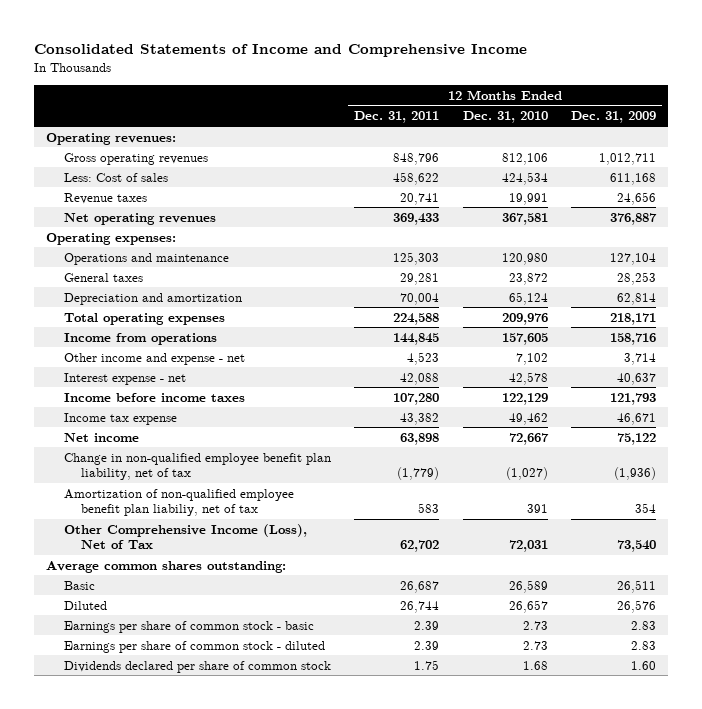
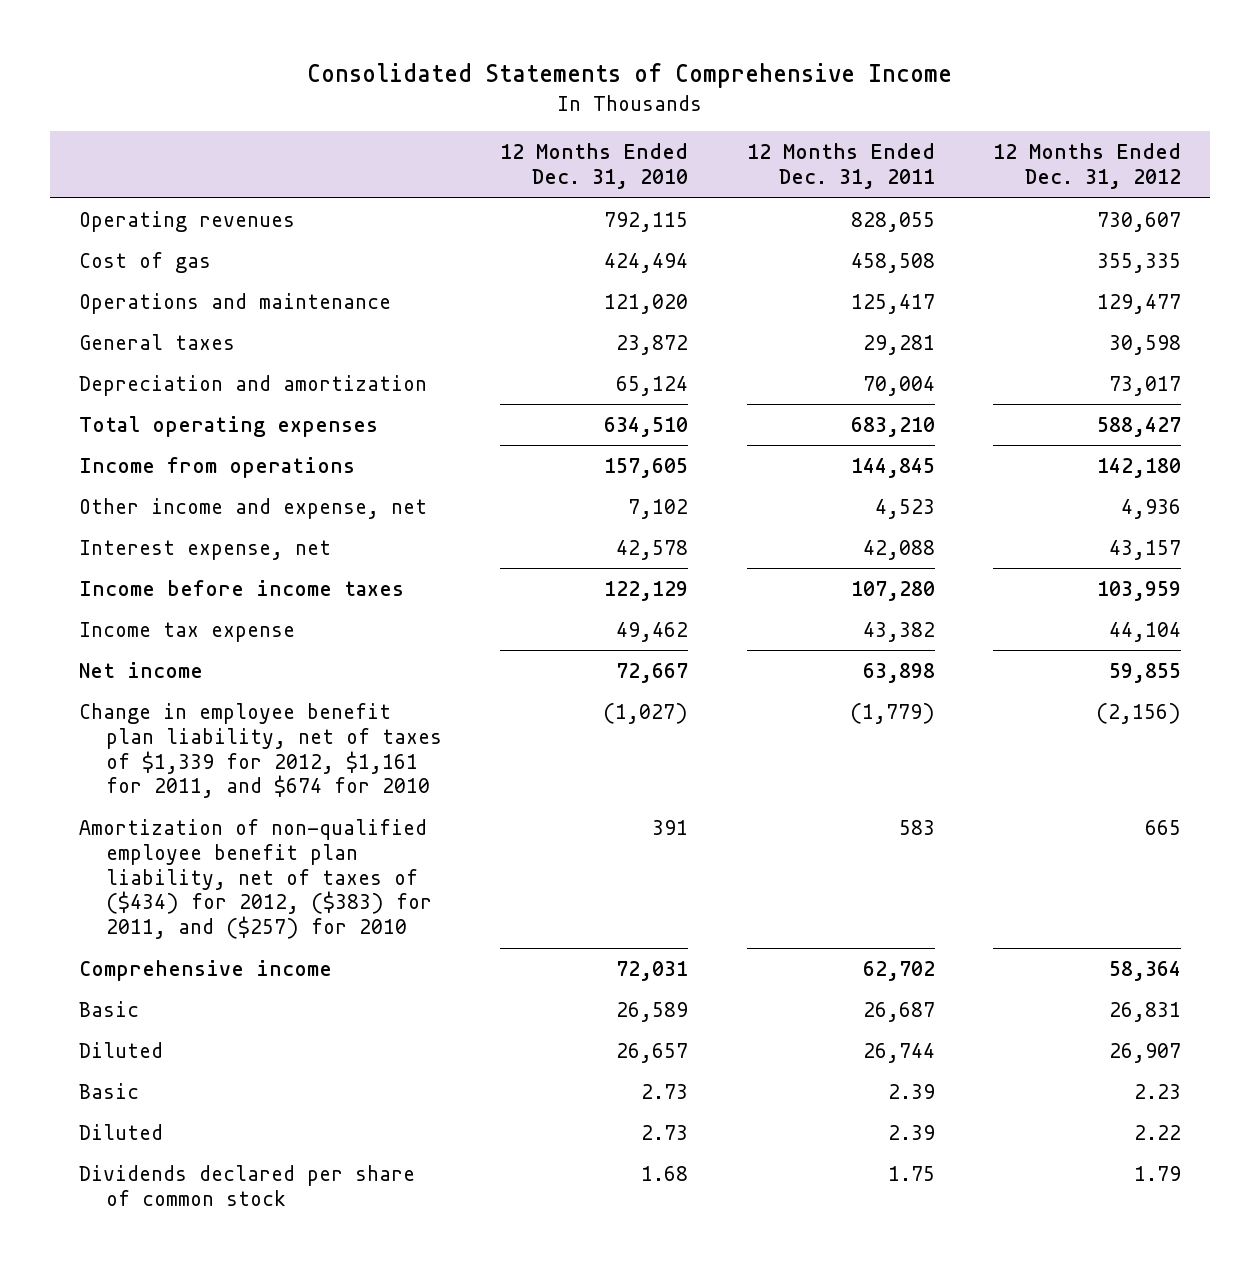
[33,44,527,58] Consolidated Statements of Income and Comprehensive Income -> [307,63,953,89] Consolidated Statements of Comprehensive Income
[571,111,657,124] Dec. 31, 2009 -> none
none -> [993,143,1182,190] 12 Months Ended Dec. 31, 2012
[45,132,176,145] Operating revenues: -> none
[63,192,147,204] Revenue taxes -> none
[63,212,216,225] Net operating revenues -> none
[45,232,176,245] Operating expenses: -> none
[63,152,208,165] Gross operating revenues -> [79,210,296,232] Operating revenues
[393,152,440,165] 848,796 -> [850,211,935,232] 828,055
[501,152,548,165] 812,106 -> [604,211,689,232] 792,115
[63,172,168,182] Less: Cost of sales -> [79,251,212,273] Cost of gas
[393,171,440,185] 458,622 -> [850,252,935,273] 458,508
[501,171,548,185] 424,534 -> [604,252,689,273] 424,494
[393,251,440,265] 125,303 -> [850,293,935,314] 125,417
[501,252,548,265] 120,980 -> [604,293,689,314] 121,020
[393,312,440,325] 224,588 -> [850,416,935,437] 683,210
[501,312,548,325] 209,976 -> [604,416,689,437] 634,510
[63,352,245,365] Other income and expense - net -> [79,497,428,519] Other income and expense, net
[63,372,186,385] Interest expense - net -> [79,539,332,560] Interest expense, net
[45,560,286,573] Average common shares outstanding: -> none
[63,452,331,481] Change in non-qualified employee benefit plan liability, net of tax -> [79,702,442,799] Change in employee benefit plan liability, net of taxes of $1,339 for 2012, $1,161 for 2011, and $674 for 2010
[63,488,294,517] Amortization of non-qualified employee benefit plan liabiliy, net of tax -> [79,818,432,940] Amortization of non-qualified employee benefit plan liability, net of taxes of ($434) for 2012, ($383) for 2011, and ($257) for 2010
[63,523,307,550] Other Comprehensive Income (Loss), Net of Tax -> [79,959,333,981] Comprehensive income
[63,620,314,633] Earnings per share of common stock - basic -> [79,1082,140,1099] Basic
[63,640,325,653] Earnings per share of common stock - diluted -> [79,1123,164,1140] Diluted

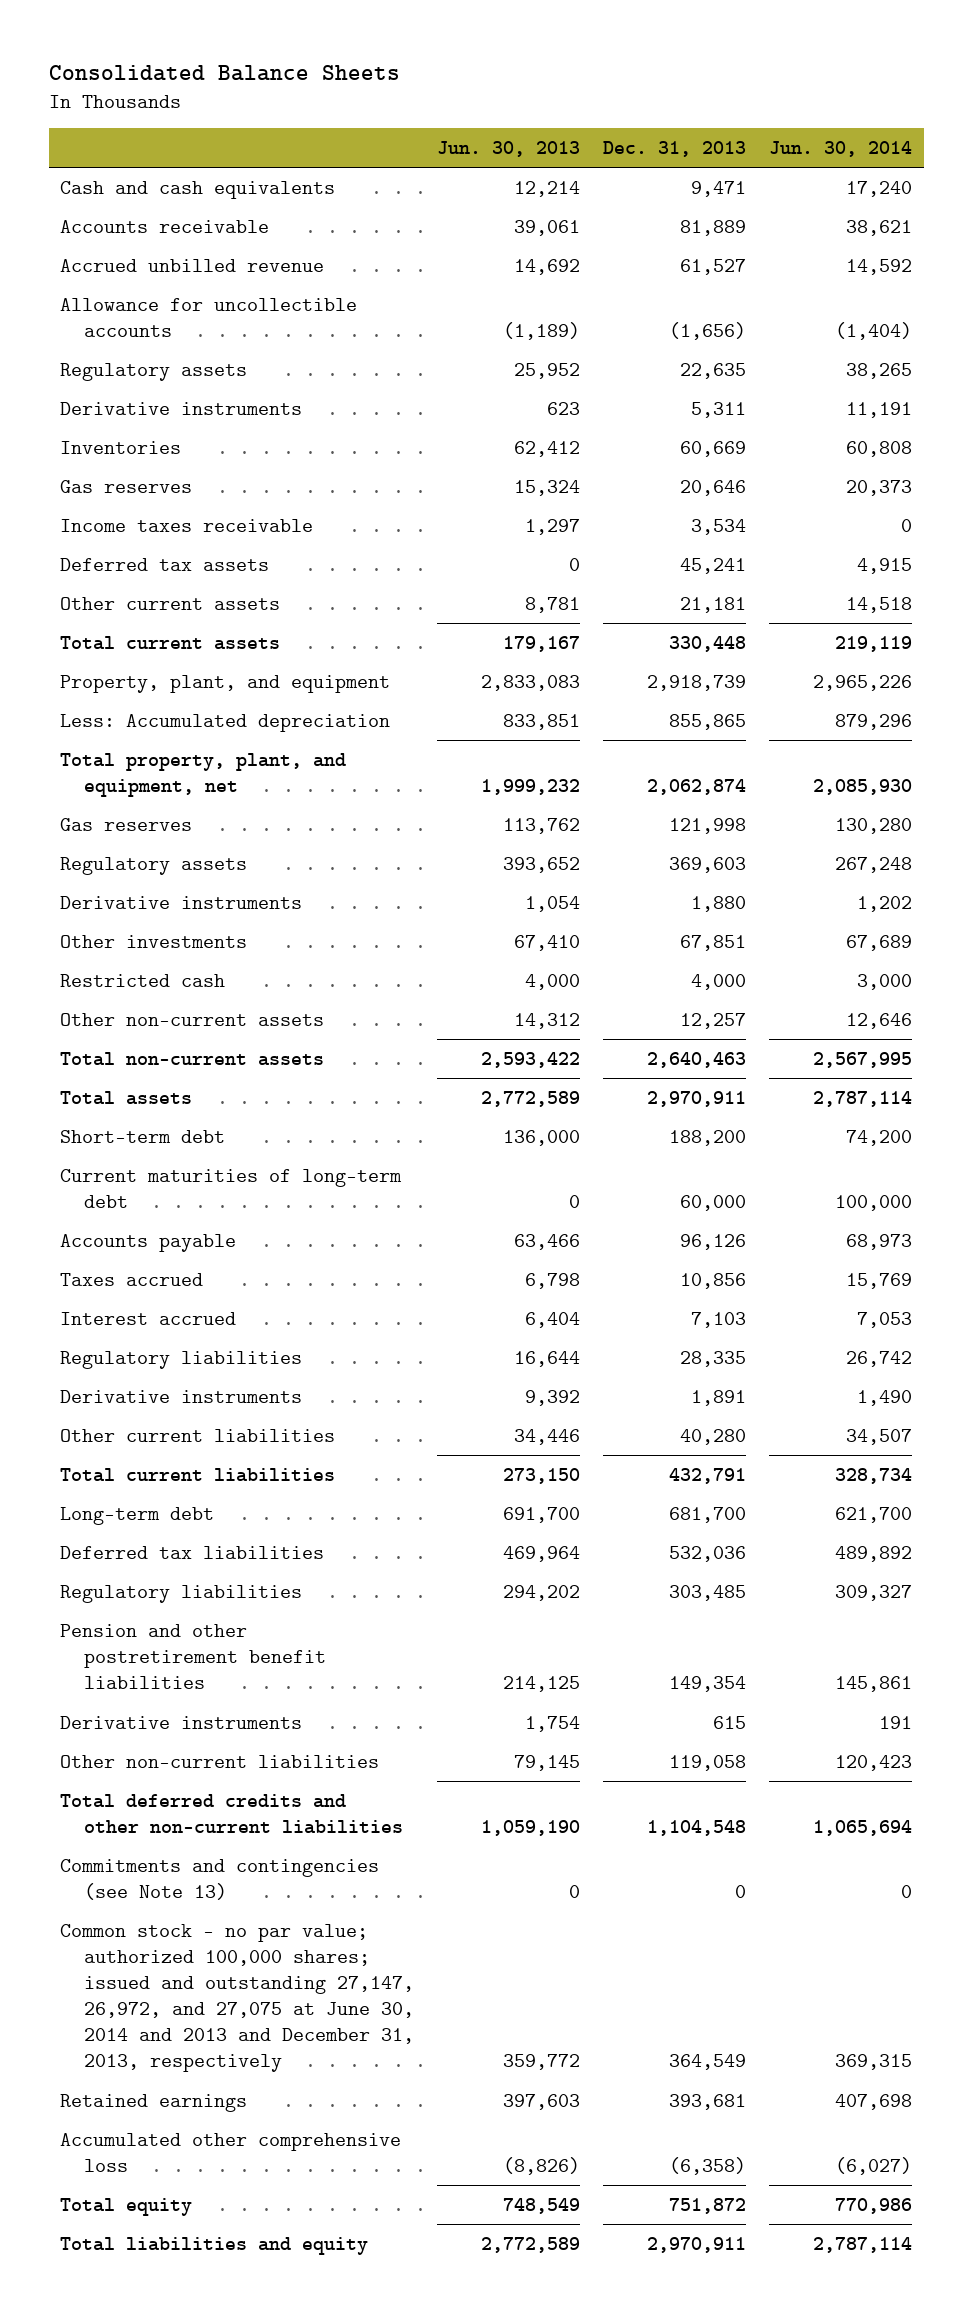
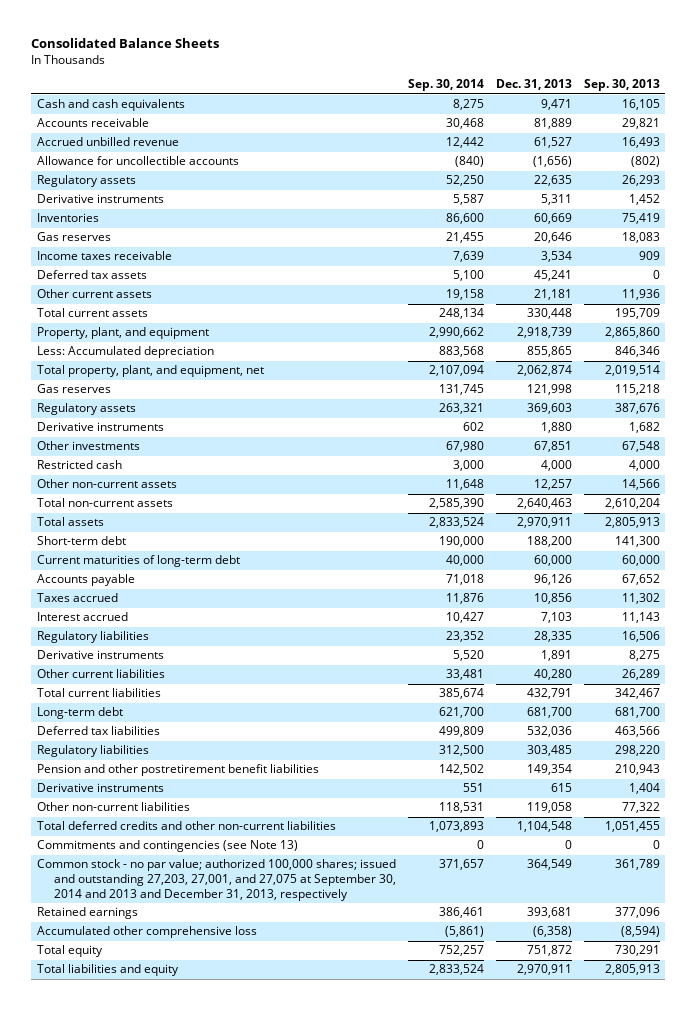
[437,140,581,157] Jun. 30, 2013 -> none
[769,140,913,157] Jun. 30, 2014 -> none
none -> [408,79,485,92] Sep. 30, 2014
none -> [583,79,660,92] Sep. 30, 2013
[60,1923,415,2073] Common stock - no par value; authorized 100,000 shares; issued and outstanding 27,147, 26,972, and 27,075 at June 30, 2014 and 2013 and December 31, 2013, respectively -> [36,859,397,901] Common stock - no par value; authorized 100,000 shares; issued and outstanding 27,203, 27,001, and 27,075 at September 30, 2014 and 2013 and December 31, 2013, respectively

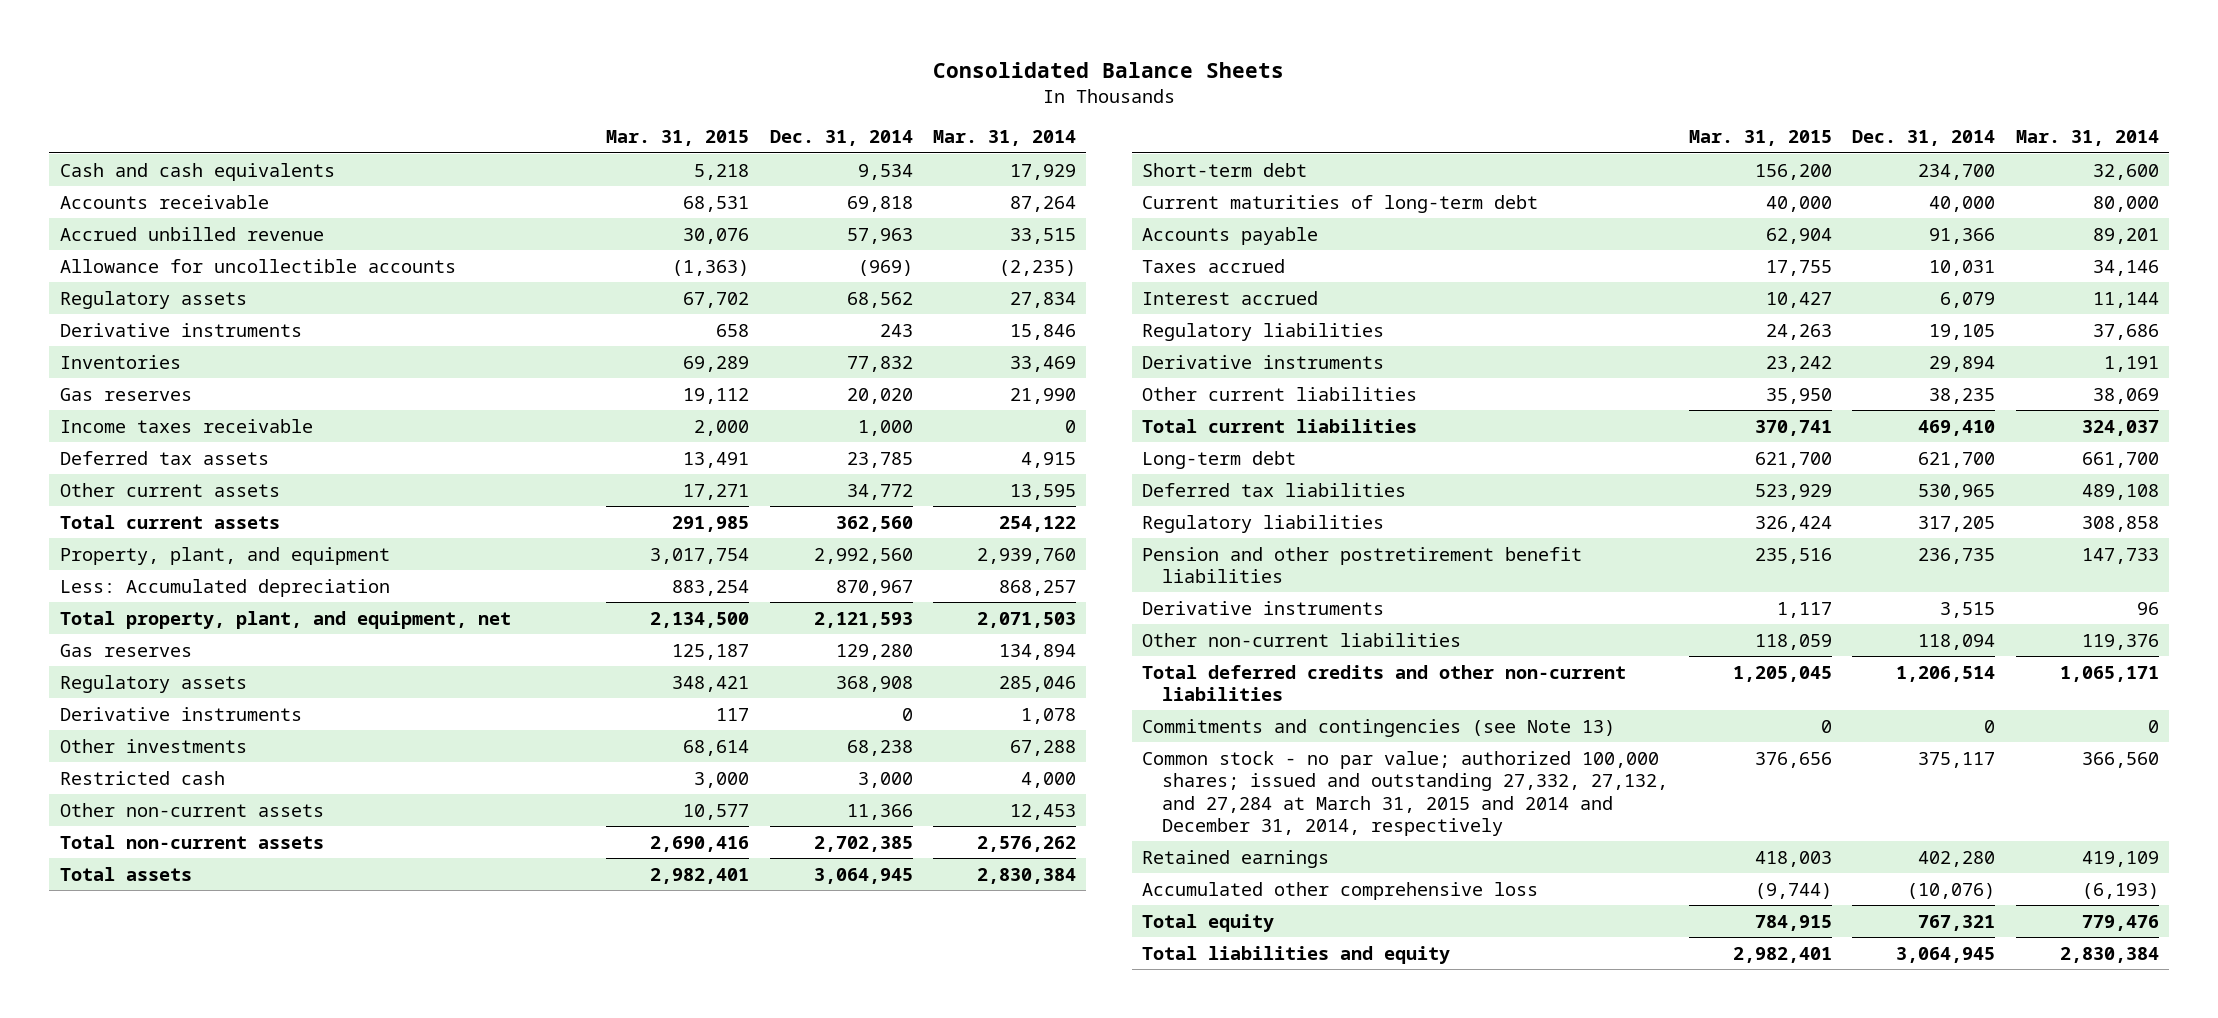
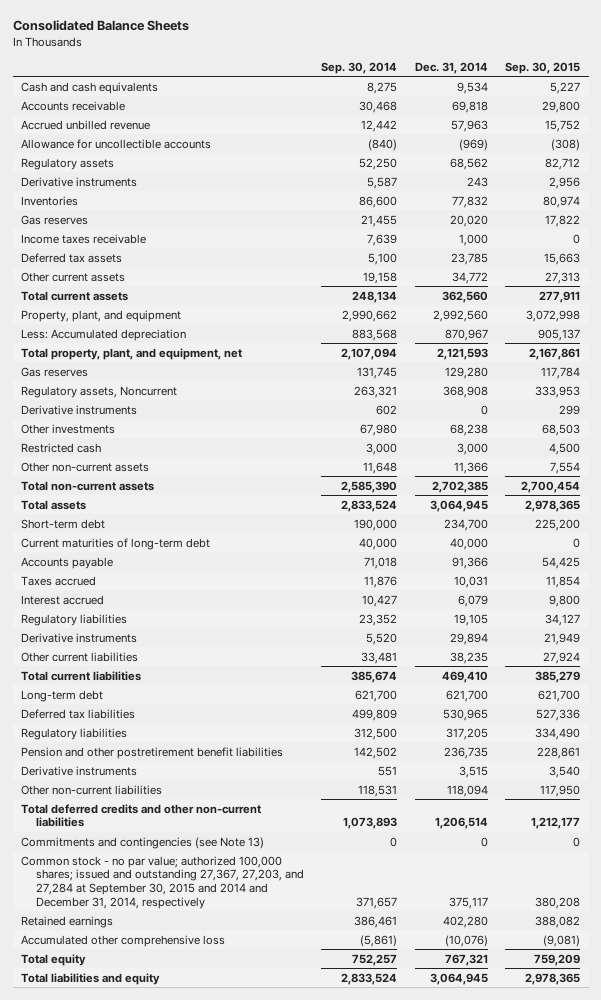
[606,130,750,147] Mar. 31, 2015 -> none
[933,130,1077,147] Mar. 31, 2014 -> none
none -> [321,61,398,74] Sep. 30, 2014
none -> [504,61,580,74] Sep. 30, 2015
[59,674,247,693] Regulatory assets -> [21,385,178,398] Regulatory assets, Noncurrent
[1142,750,1669,837] Common stock - no par value; authorized 100,000 shares; issued and outstanding 27,332, 27,132, and 27,284 at March 31, 2015 and 2014 and December 31, 2014, respectively -> [21,855,305,909] Common stock - no par value; authorized 100,000 shares; issued and outstanding 27,367, 27,203, and 27,284 at September 30, 2015 and 2014 and December 31, 2014, respectively

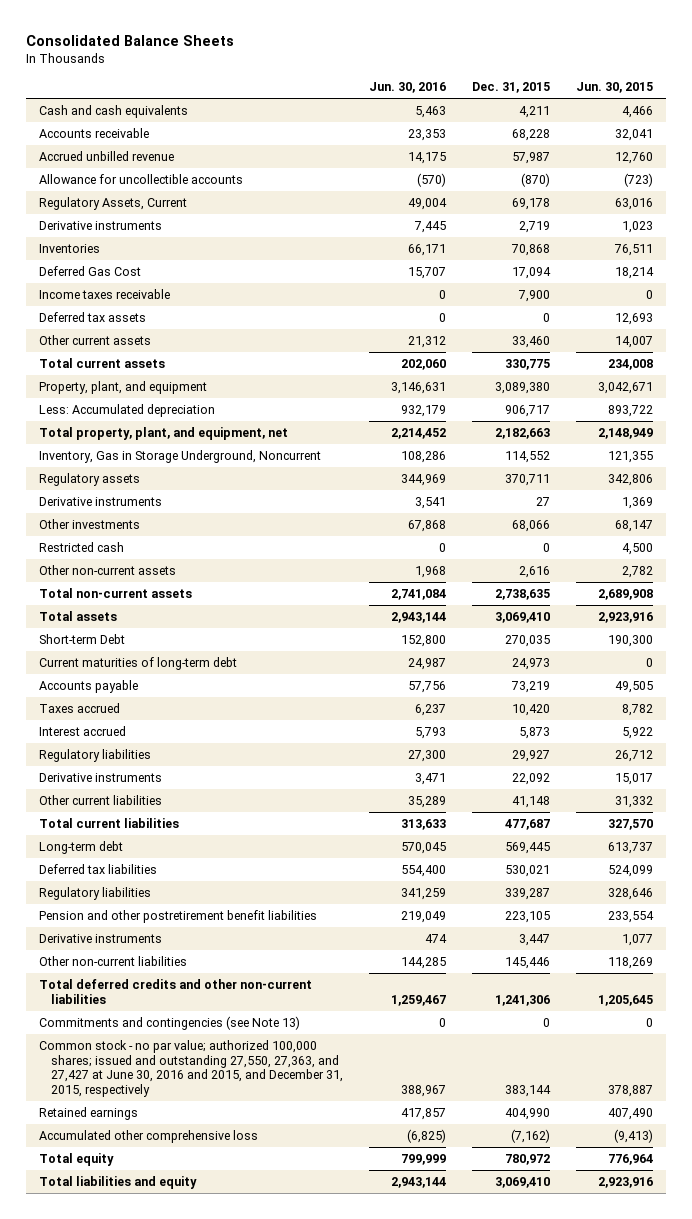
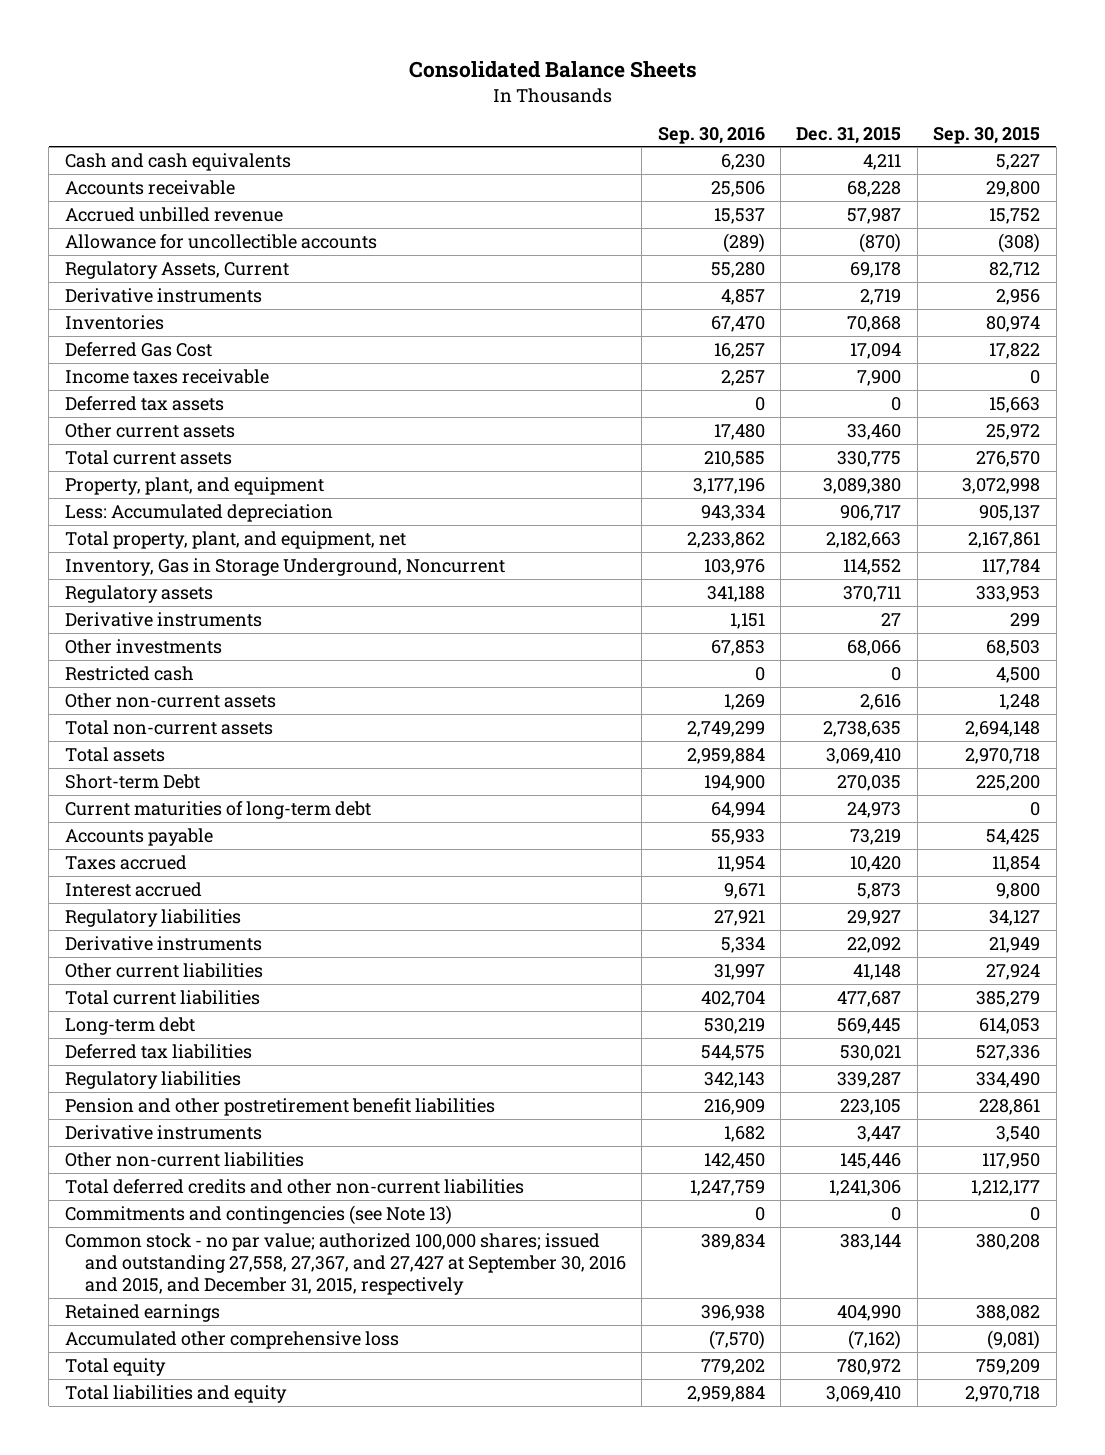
[368,81,446,93] Jun. 30, 2016 -> none
[575,81,653,93] Jun. 30, 2015 -> none
none -> [657,126,765,144] Sep. 30, 2016
none -> [933,126,1041,144] Sep. 30, 2015
[39,1039,344,1097] Common stock - no par value; authorized 100,000 shares; issued and outstanding 27,550, 27,363, and 27,427 at June 30, 2016 and 2015, and December 31, 2015, respectively -> [64,1232,626,1295] Common stock - no par value; authorized 100,000 shares; issued and outstanding 27,558, 27,367, and 27,427 at September 30, 2016 and 2015, and December 31, 2015, respectively

